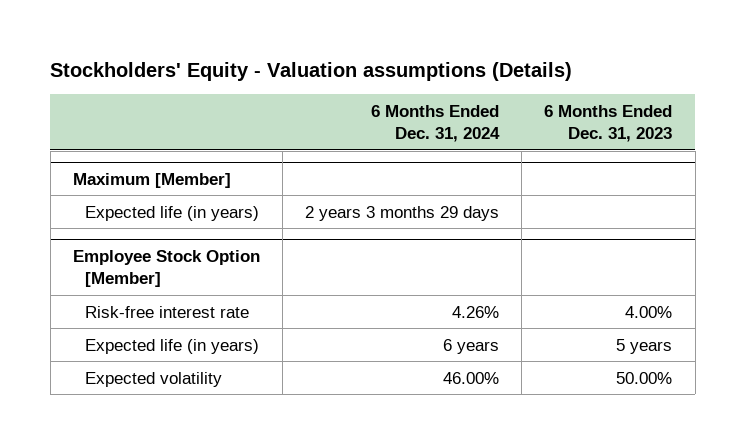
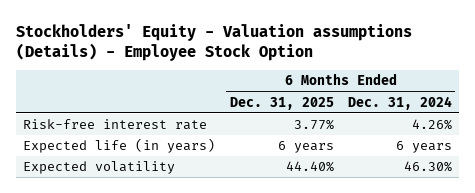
[50,61,573,81] Stockholders' Equity - Valuation assumptions (Details) -> [16,23,413,61] Stockholders' Equity - Valuation assumptions (Details) - Employee Stock Option
[544,104,673,142] 6 Months Ended Dec. 31, 2023 -> none
none -> [229,96,334,110] Dec. 31, 2025
[72,172,231,188] Maximum [Member] -> none
[85,205,260,221] Expected life (in years) -> none
[72,249,260,287] Employee Stock Option [Member] -> none
[443,371,500,384] 46.00% -> [403,161,452,173] 46.30%

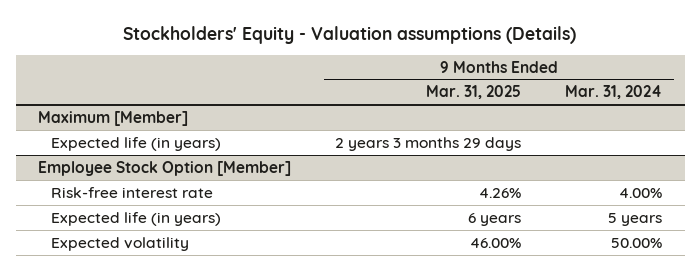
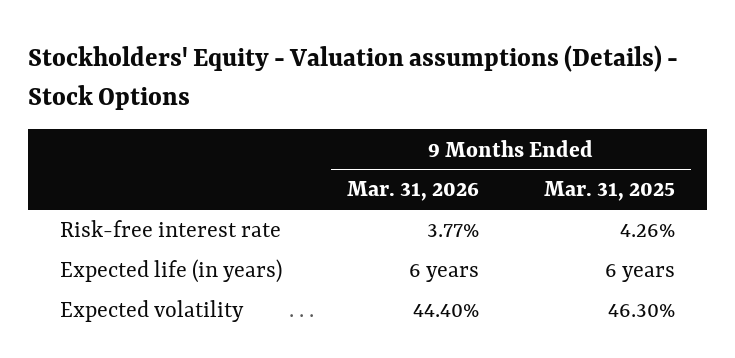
[123,25,577,44] Stockholders' Equity - Valuation assumptions (Details) -> [27,45,678,110] Stockholders' Equity - Valuation assumptions (Details) - Stock Options
[565,85,663,100] Mar. 31, 2024 -> none
none -> [346,181,479,202] Mar. 31, 2026
[37,110,188,126] Maximum [Member] -> none
[51,136,222,151] Expected life (in years) -> none
[37,160,291,176] Employee Stock Option [Member] -> none
[470,237,522,248] 46.00% -> [607,304,675,318] 46.30%

